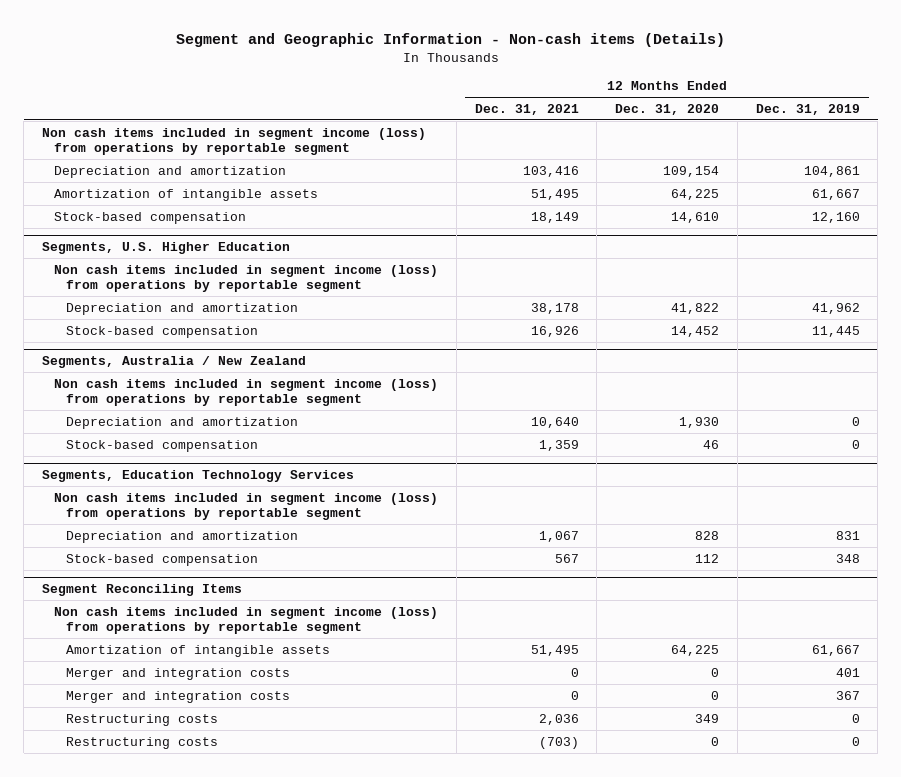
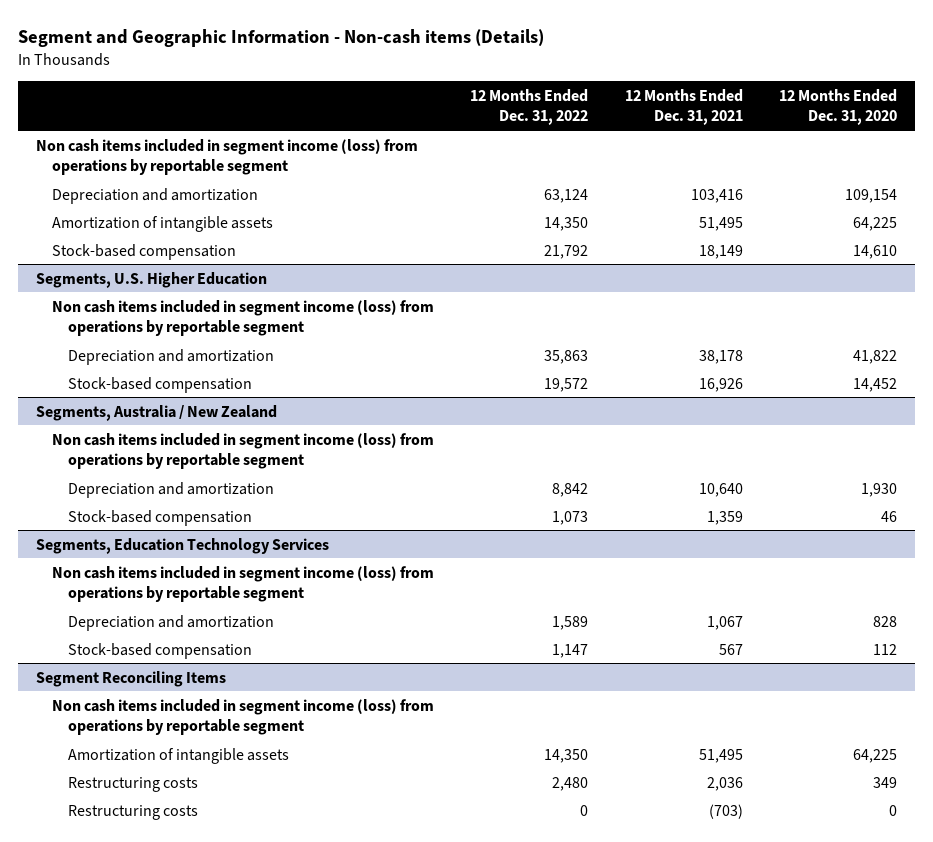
[755,103,860,115] Dec. 31, 2019 -> none
none -> [470,88,589,126] 12 Months Ended Dec. 31, 2022
[66,667,291,680] Merger and integration costs -> none
[66,690,291,703] Merger and integration costs -> none

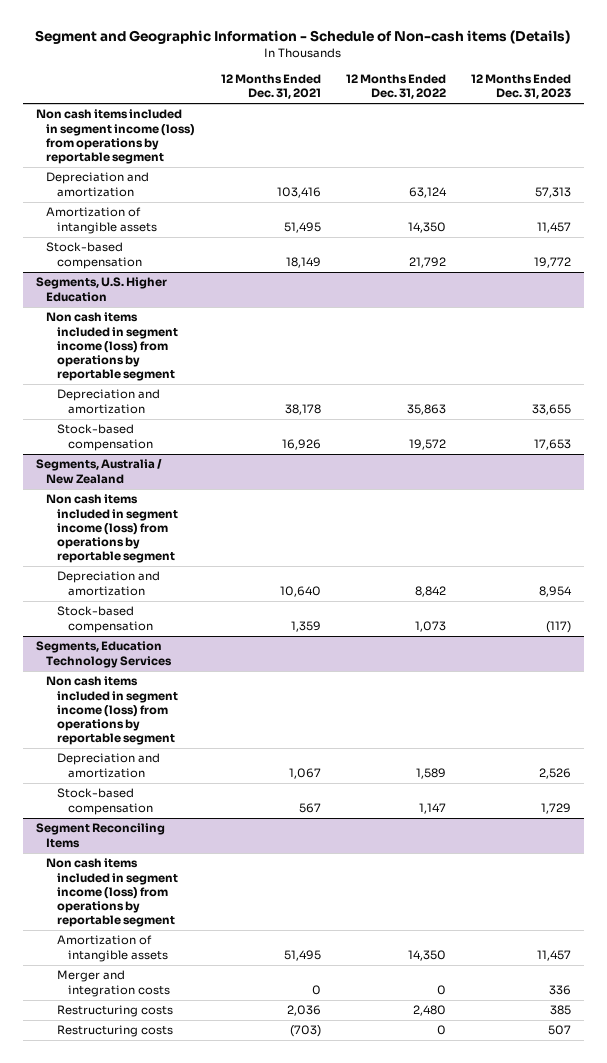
[17,29,544,48] Segment and Geographic Information - Non-cash items (Details) -> [35,30,571,45] Segment and Geographic Information - Schedule of Non-cash items (Details)
[778,88,897,126] 12 Months Ended Dec. 31, 2020 -> none
none -> [471,74,572,100] 12 Months Ended Dec. 31, 2023
none -> [57,970,171,997] Merger and integration costs

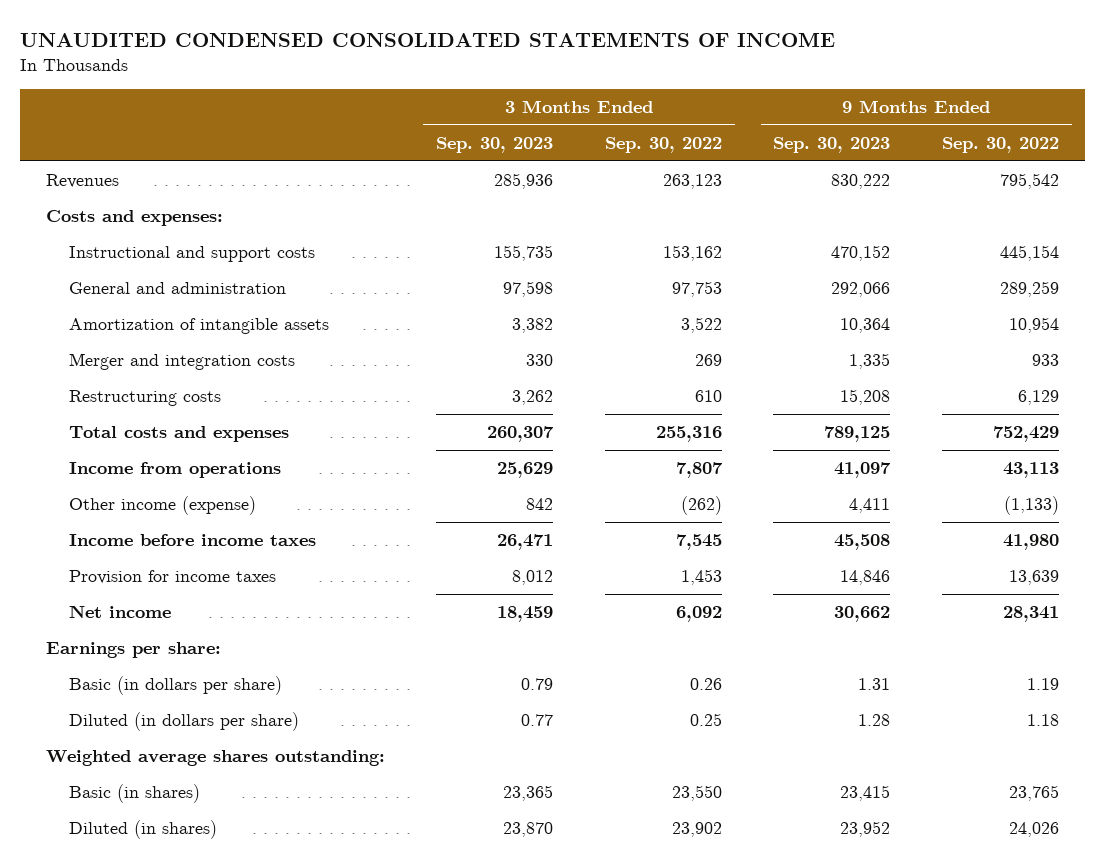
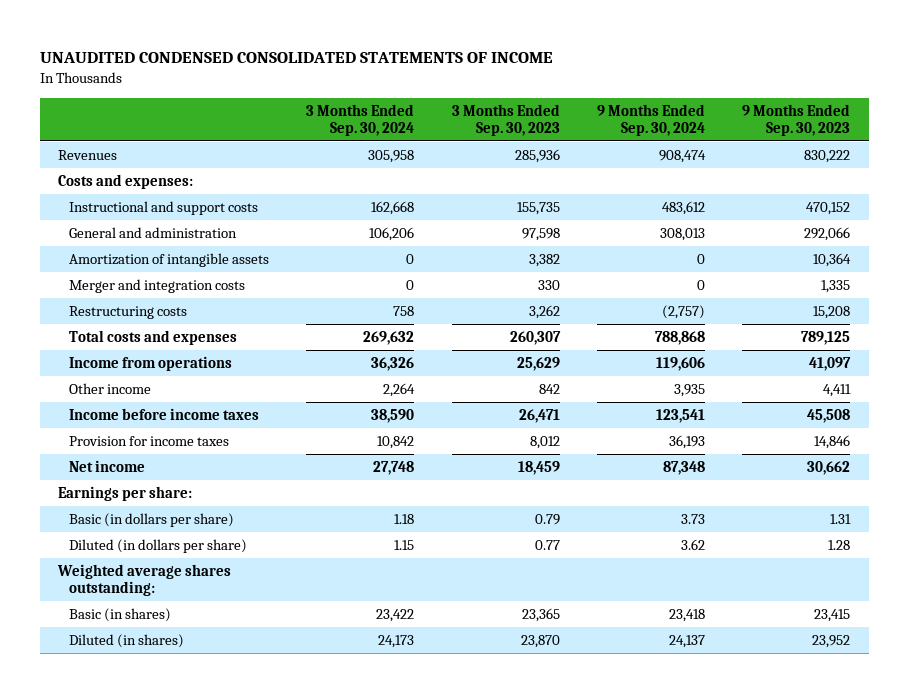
[604,136,722,153] Sep. 30, 2022 -> none
[942,136,1060,153] Sep. 30, 2022 -> none
none -> [306,103,415,137] 3 Months Ended Sep. 30, 2024
none -> [596,103,705,137] 9 Months Ended Sep. 30, 2024
[68,496,256,516] Other income (expense) -> [69,382,152,394] Other income

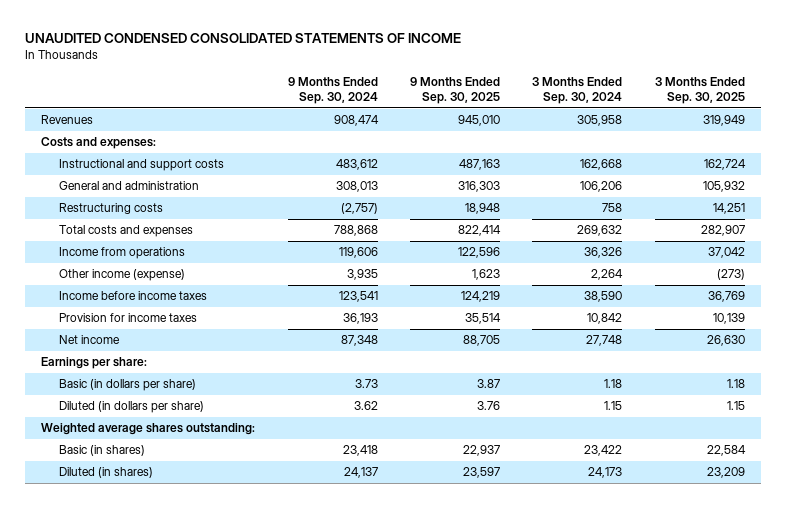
[451,103,560,137] 3 Months Ended Sep. 30, 2023 -> none
[741,103,850,137] 9 Months Ended Sep. 30, 2023 -> none
none -> [409,77,500,105] 9 Months Ended Sep. 30, 2025
none -> [654,77,745,105] 3 Months Ended Sep. 30, 2025
[69,252,270,267] Amortization of intangible assets -> none
[69,278,246,293] Merger and integration costs -> none
[69,382,152,394] Other income -> [58,269,185,282] Other income (expense)

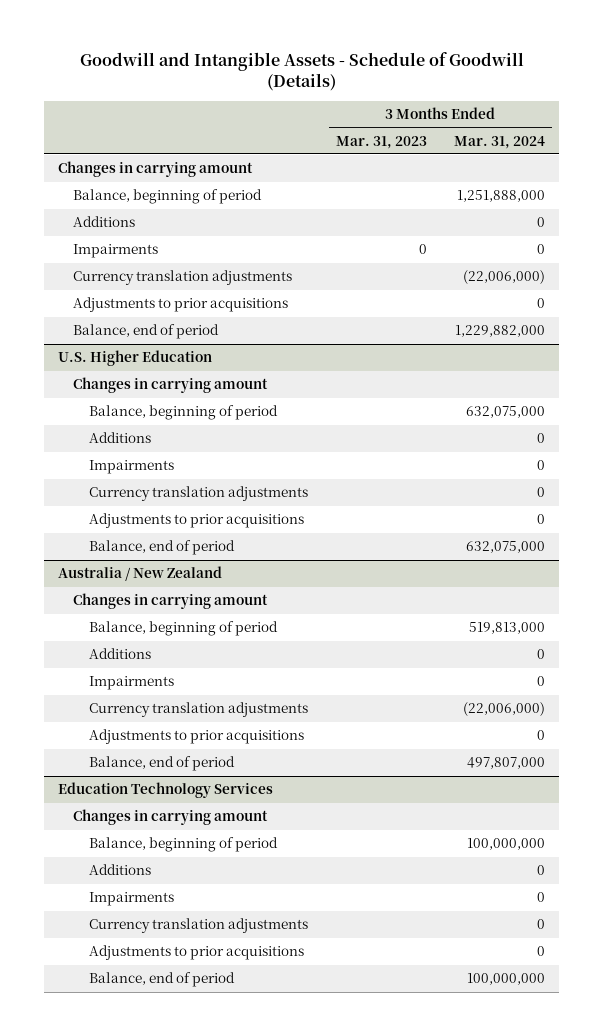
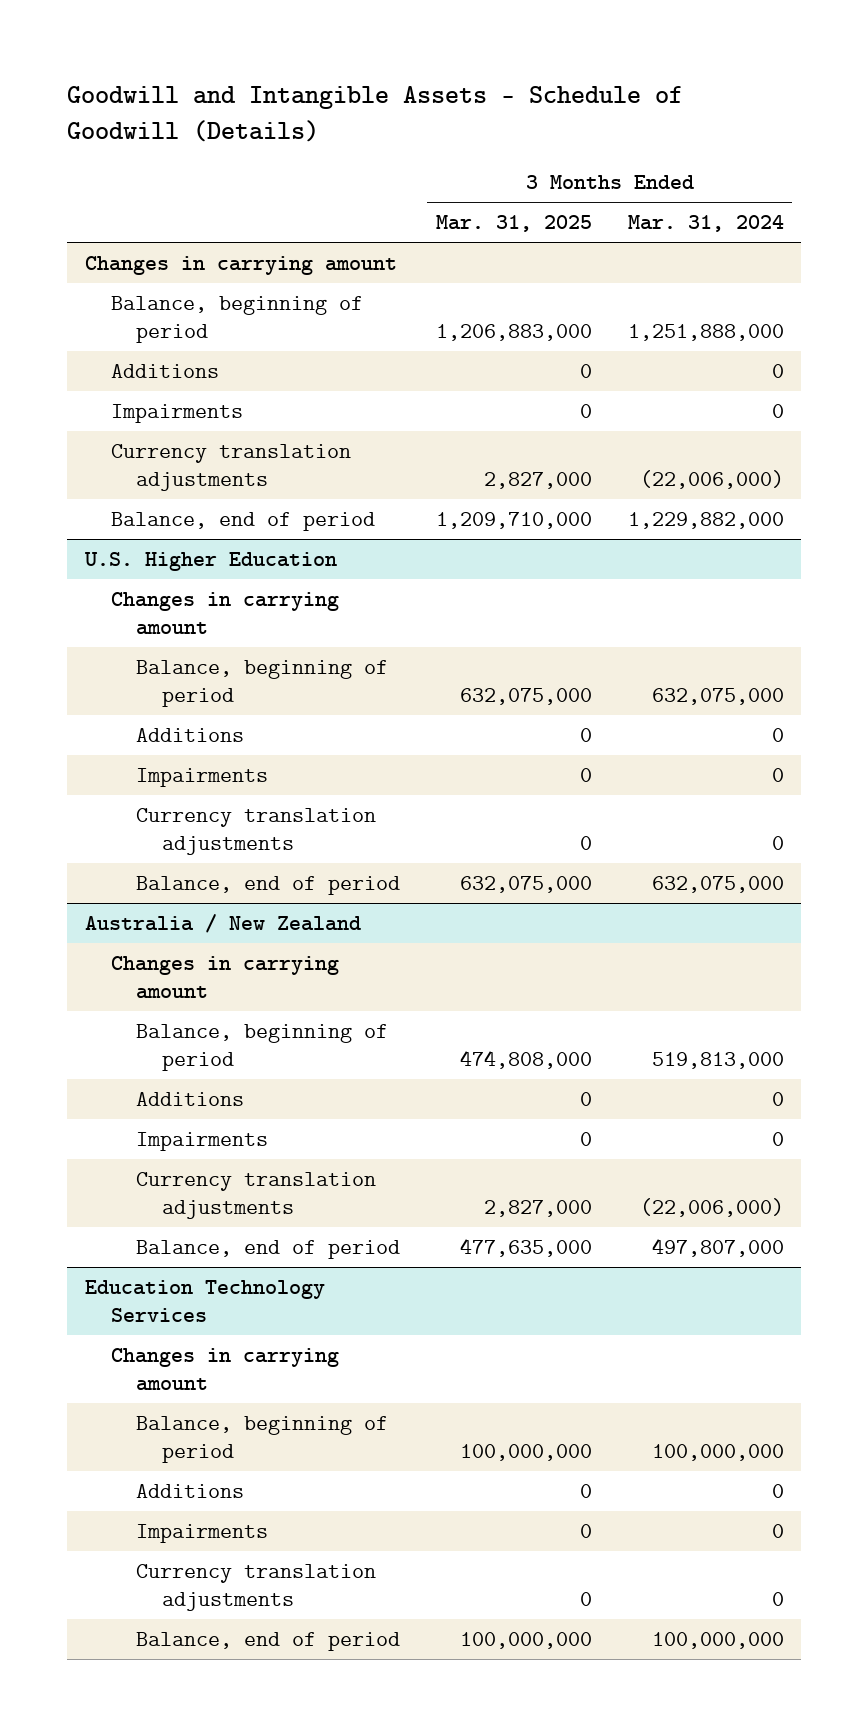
[335,135,427,149] Mar. 31, 2023 -> none
none -> [435,215,592,233] Mar. 31, 2025
[73,297,289,313] Adjustments to prior acquisitions -> none
[88,513,304,529] Adjustments to prior acquisitions -> none
[88,729,304,745] Adjustments to prior acquisitions -> none
[88,945,304,961] Adjustments to prior acquisitions -> none

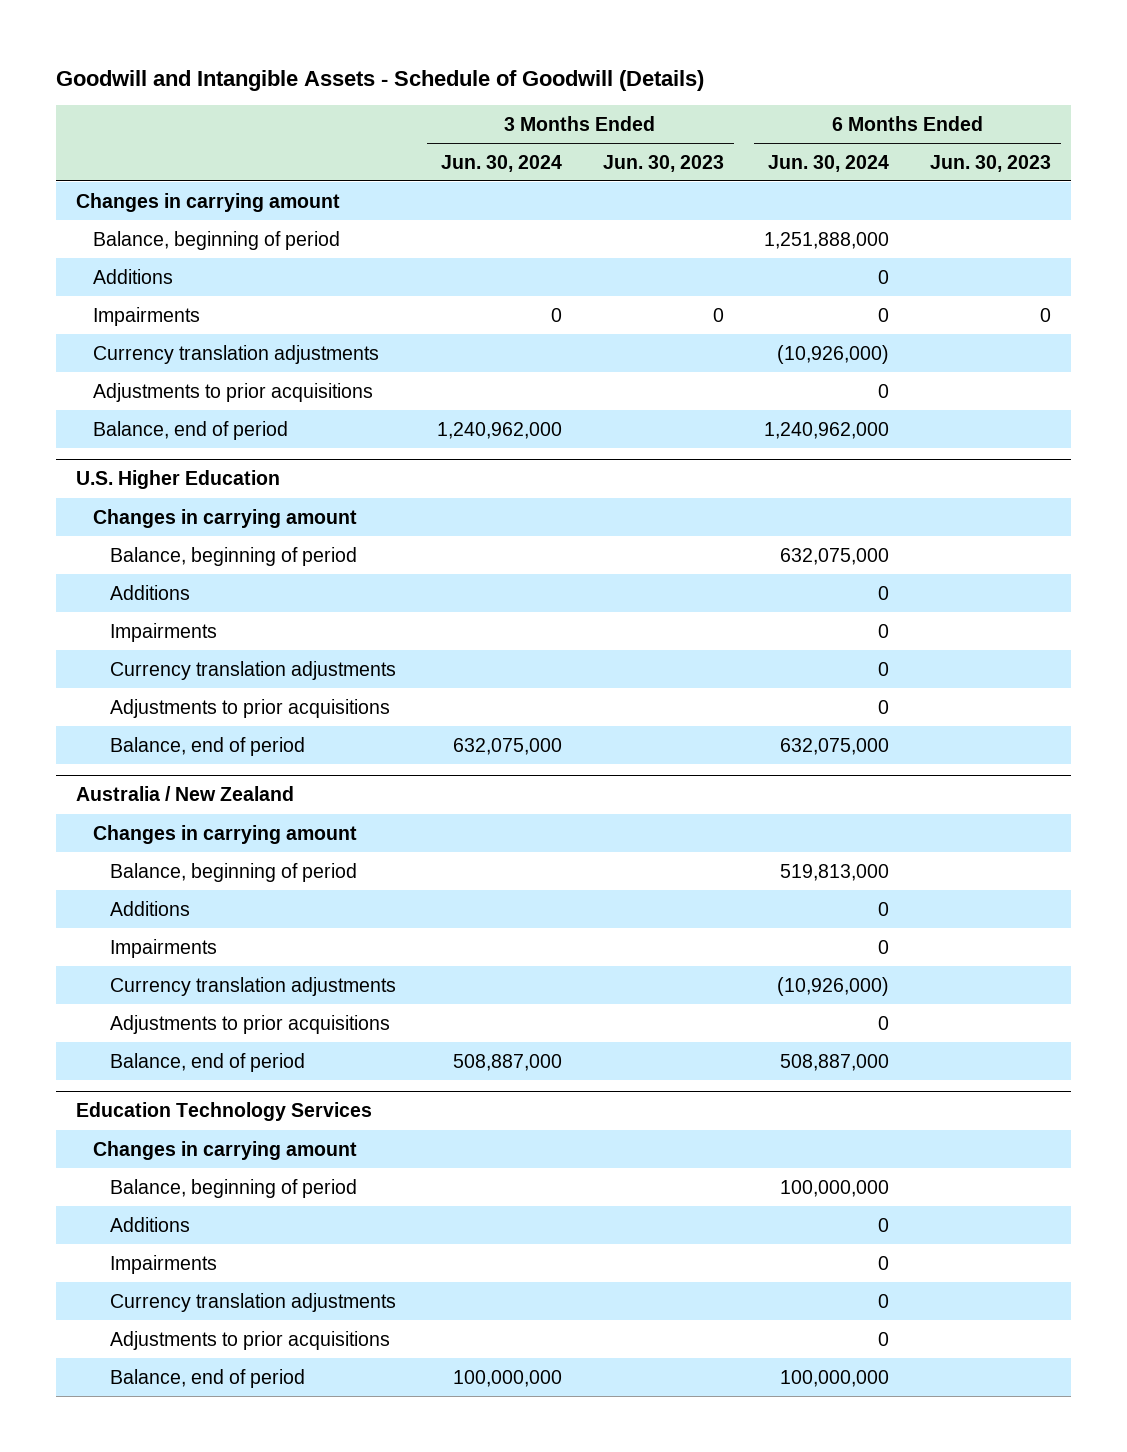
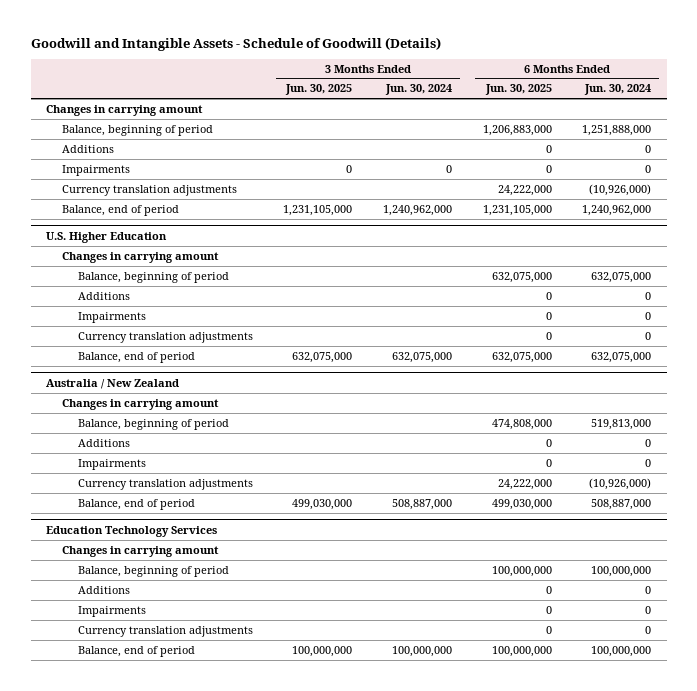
[602,154,724,172] Jun. 30, 2023 -> none
[929,154,1051,172] Jun. 30, 2023 -> none
none -> [285,84,353,96] Jun. 30, 2025
none -> [484,84,552,96] Jun. 30, 2025
[93,382,374,402] Adjustments to prior acquisitions -> none
[110,698,391,718] Adjustments to prior acquisitions -> none
[110,1014,391,1034] Adjustments to prior acquisitions -> none
[110,1330,391,1350] Adjustments to prior acquisitions -> none

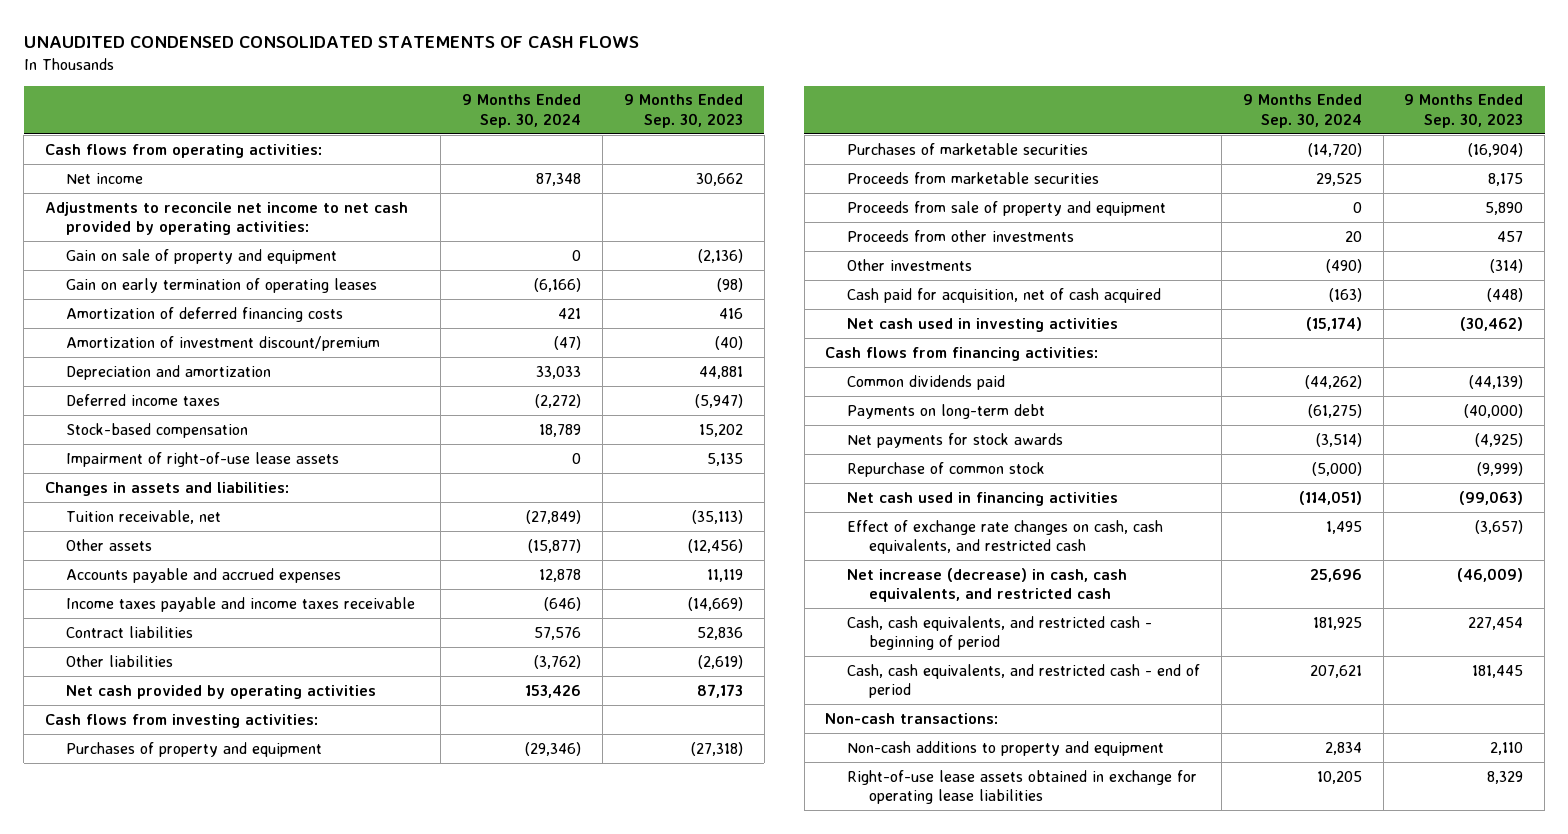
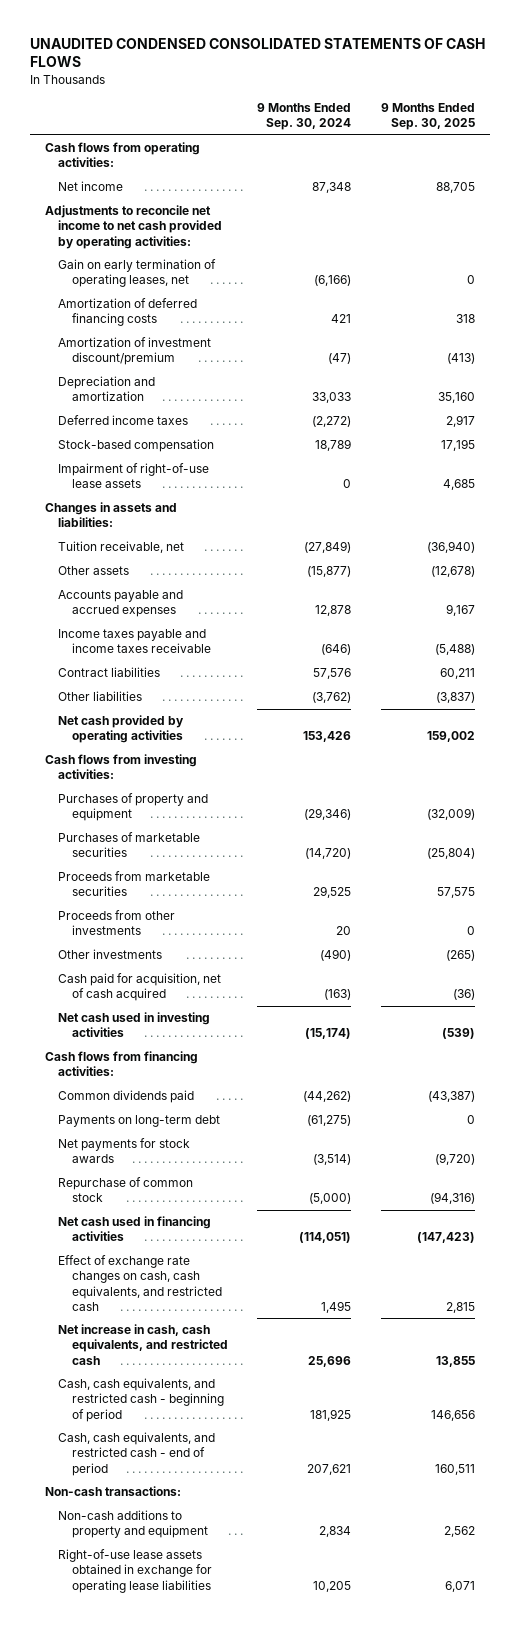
[623,94,743,128] 9 Months Ended Sep. 30, 2023 -> none
none -> [380,102,475,131] 9 Months Ended Sep. 30, 2025
[66,248,338,264] Gain on sale of property and equipment -> none
[66,277,378,293] Gain on early termination of operating leases -> [58,259,217,288] Gain on early termination of operating leases, net
[846,200,1166,216] Proceeds from sale of property and equipment -> none
[846,567,1127,603] Net increase (decrease) in cash, cash equivalents, and restricted cash -> [58,1324,228,1365] Net increase in cash, cash equivalents, and restricted cash

